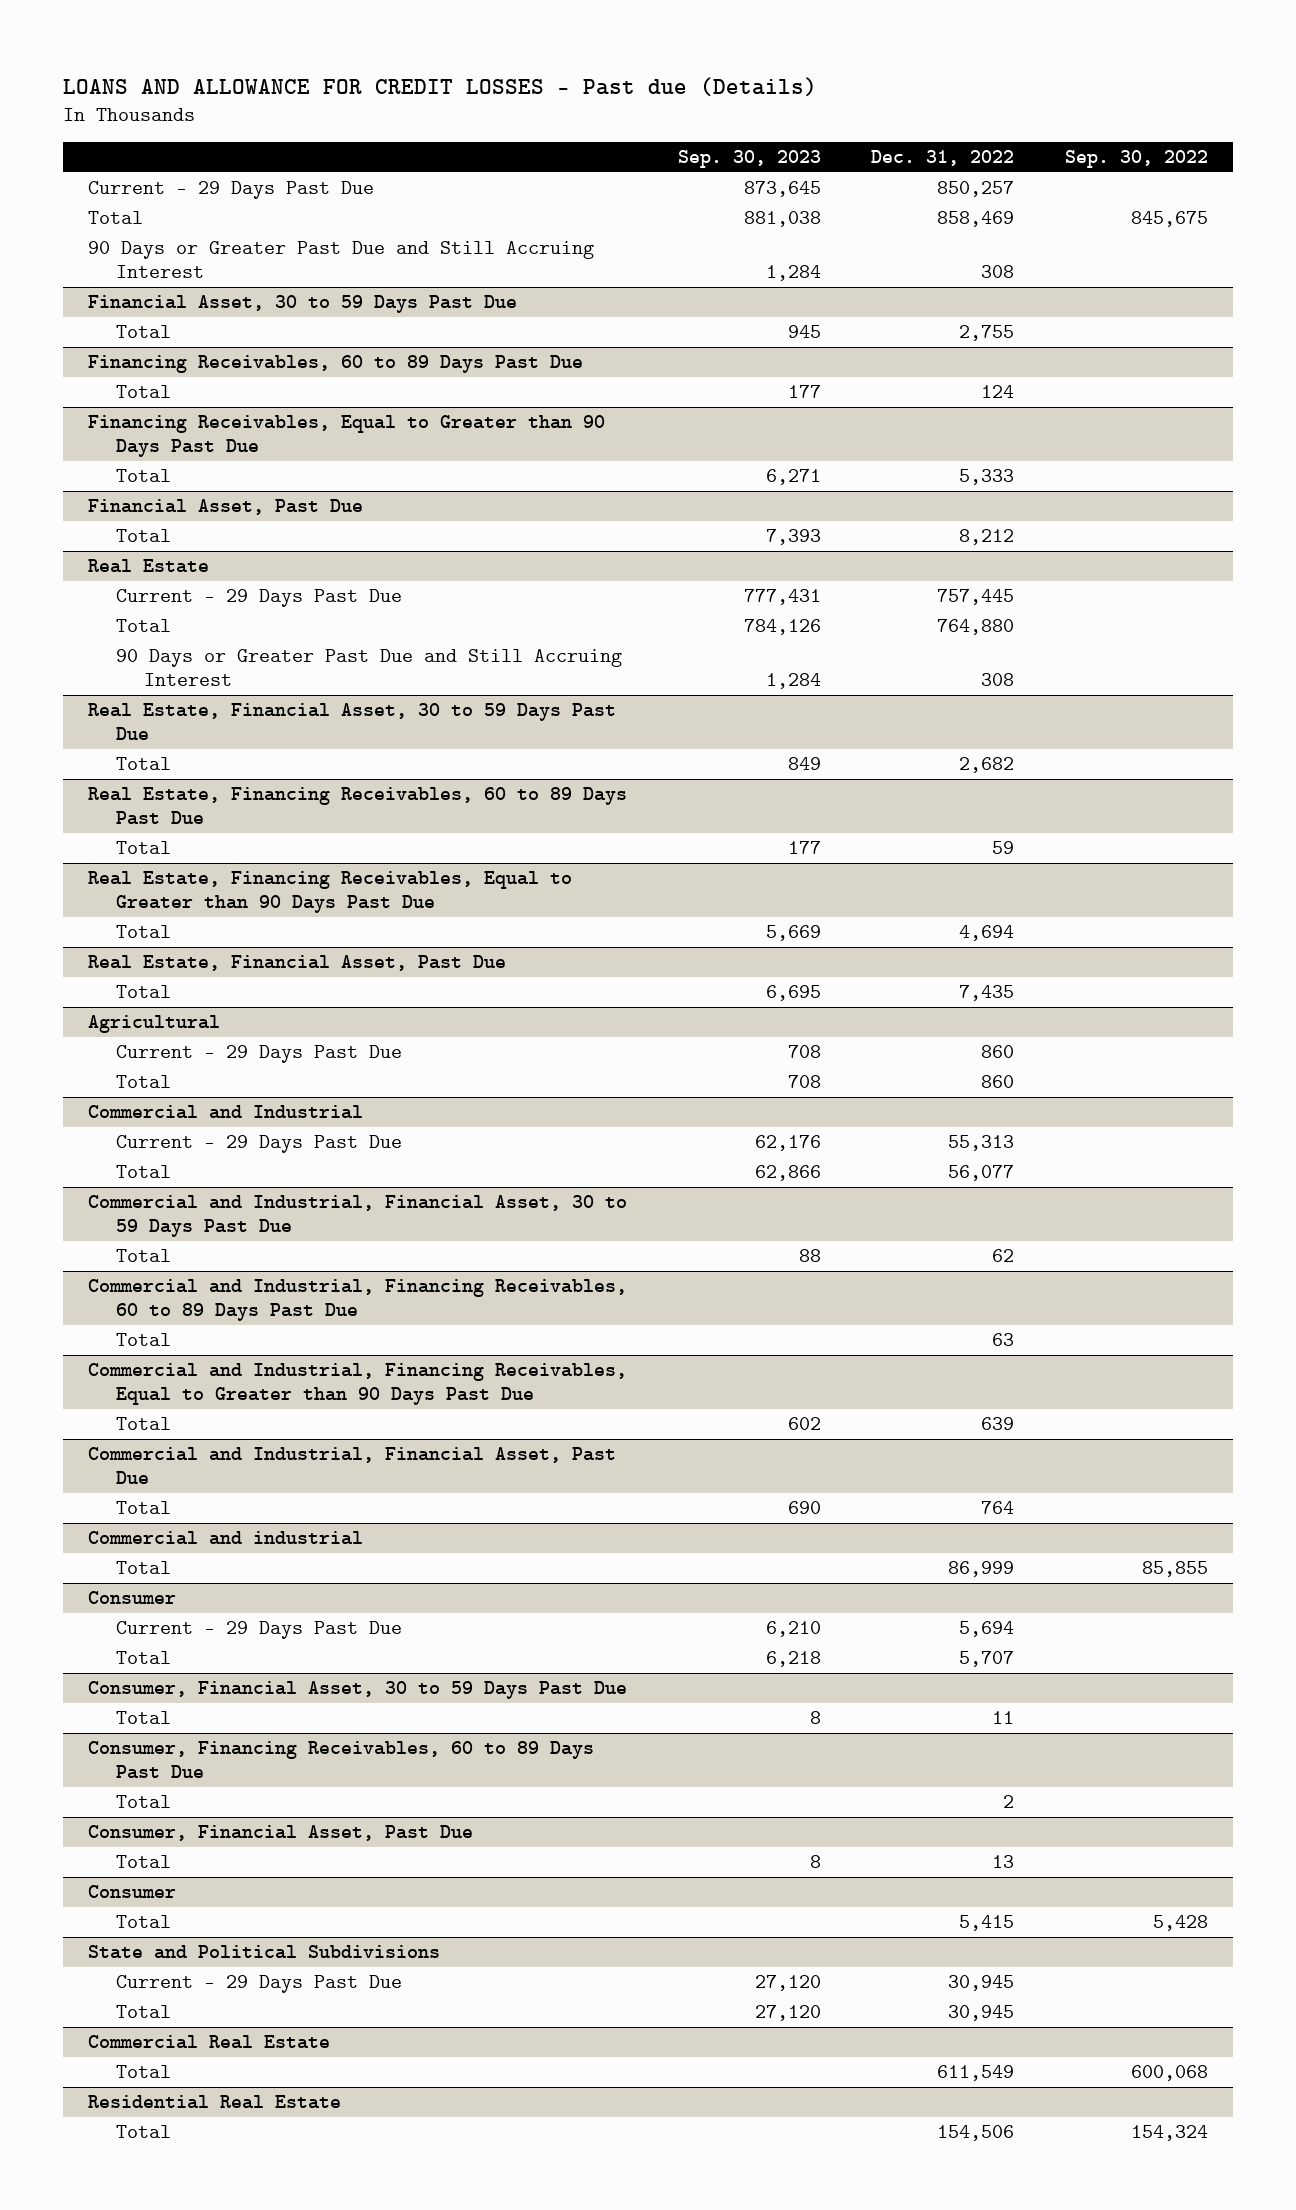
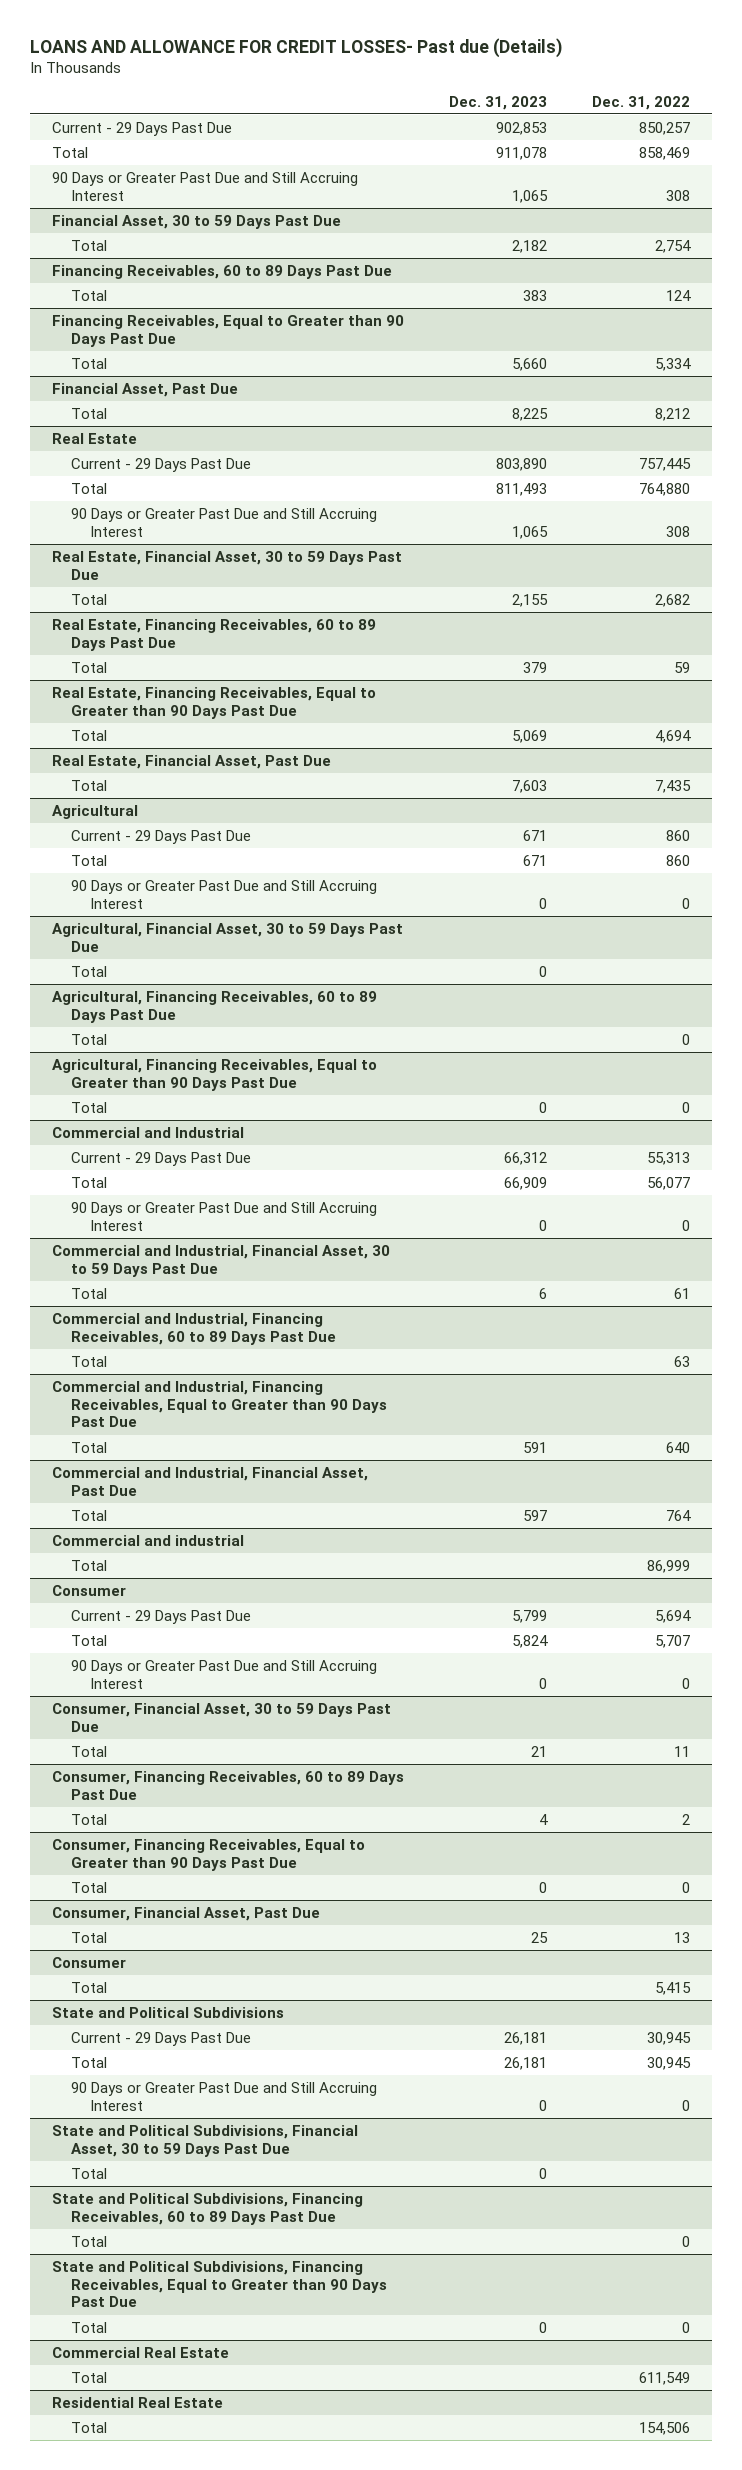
[62,77,817,97] LOANS AND ALLOWANCE FOR CREDIT LOSSES - Past due (Details) -> [29,38,562,59] LOANS AND ALLOWANCE FOR CREDIT LOSSES- Past due (Details)
[677,149,821,168] Sep. 30, 2023 -> none
[1064,149,1208,168] Sep. 30, 2022 -> none
none -> [448,95,547,110] Dec. 31, 2023
[959,325,1015,342] 2,755 -> [654,240,691,254] 2,754
[959,469,1015,486] 5,333 -> [654,358,691,372] 5,334
none -> [71,880,378,909] 90 Days or Greater Past Due and Still Accruing Interest
none -> [51,923,403,952] Agricultural, Financial Asset, 30 to 59 Days Past Due
none -> [71,966,108,978] Total
none -> [51,991,377,1023] Agricultural, Financing Receivables, 60 to 89 Days Past Due
none -> [71,1034,108,1046] Total
none -> [51,1059,377,1091] Agricultural, Financing Receivables, Equal to Greater than 90 Days Past Due
none -> [71,1102,108,1114] Total
none -> [71,1202,378,1231] 90 Days or Greater Past Due and Still Accruing Interest
[992,1249,1015,1263] 62 -> [673,1288,690,1300] 61
[981,1417,1015,1431] 639 -> [665,1442,690,1454] 640
none -> [71,1660,378,1689] 90 Days or Greater Past Due and Still Accruing Interest
none -> [51,1839,365,1871] Consumer, Financing Receivables, Equal to Greater than 90 Days Past Due
none -> [71,1882,108,1894] Total
none -> [71,2082,378,2111] 90 Days or Greater Past Due and Still Accruing Interest
none -> [51,2125,358,2157] State and Political Subdivisions, Financial Asset, 30 to 59 Days Past Due
none -> [71,2168,108,2180] Total
none -> [51,2193,363,2225] State and Political Subdivisions, Financing Receivables, 60 to 89 Days Past Due
none -> [71,2236,108,2248] Total
none -> [51,2261,388,2308] State and Political Subdivisions, Financing Receivables, Equal to Greater than 90 Days Past Due
none -> [71,2322,108,2334] Total

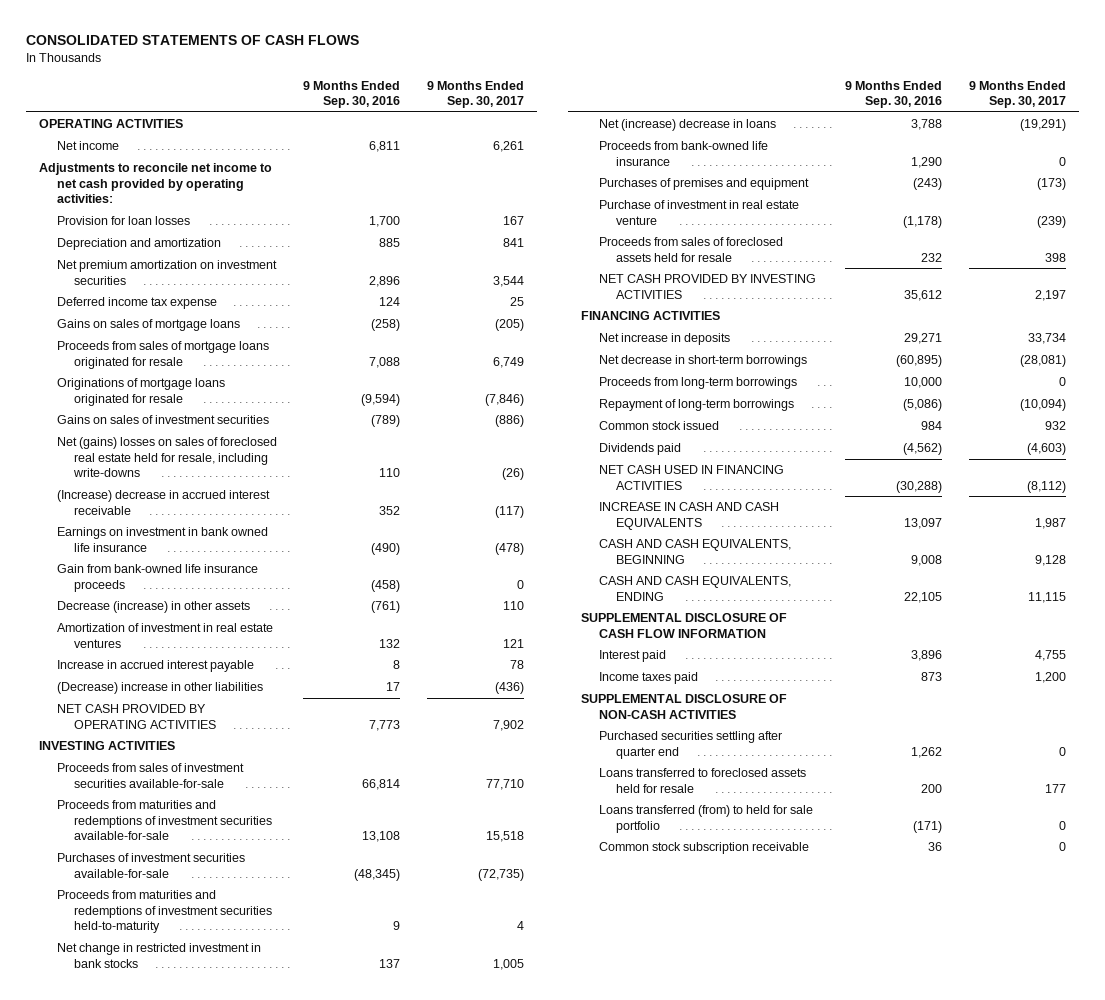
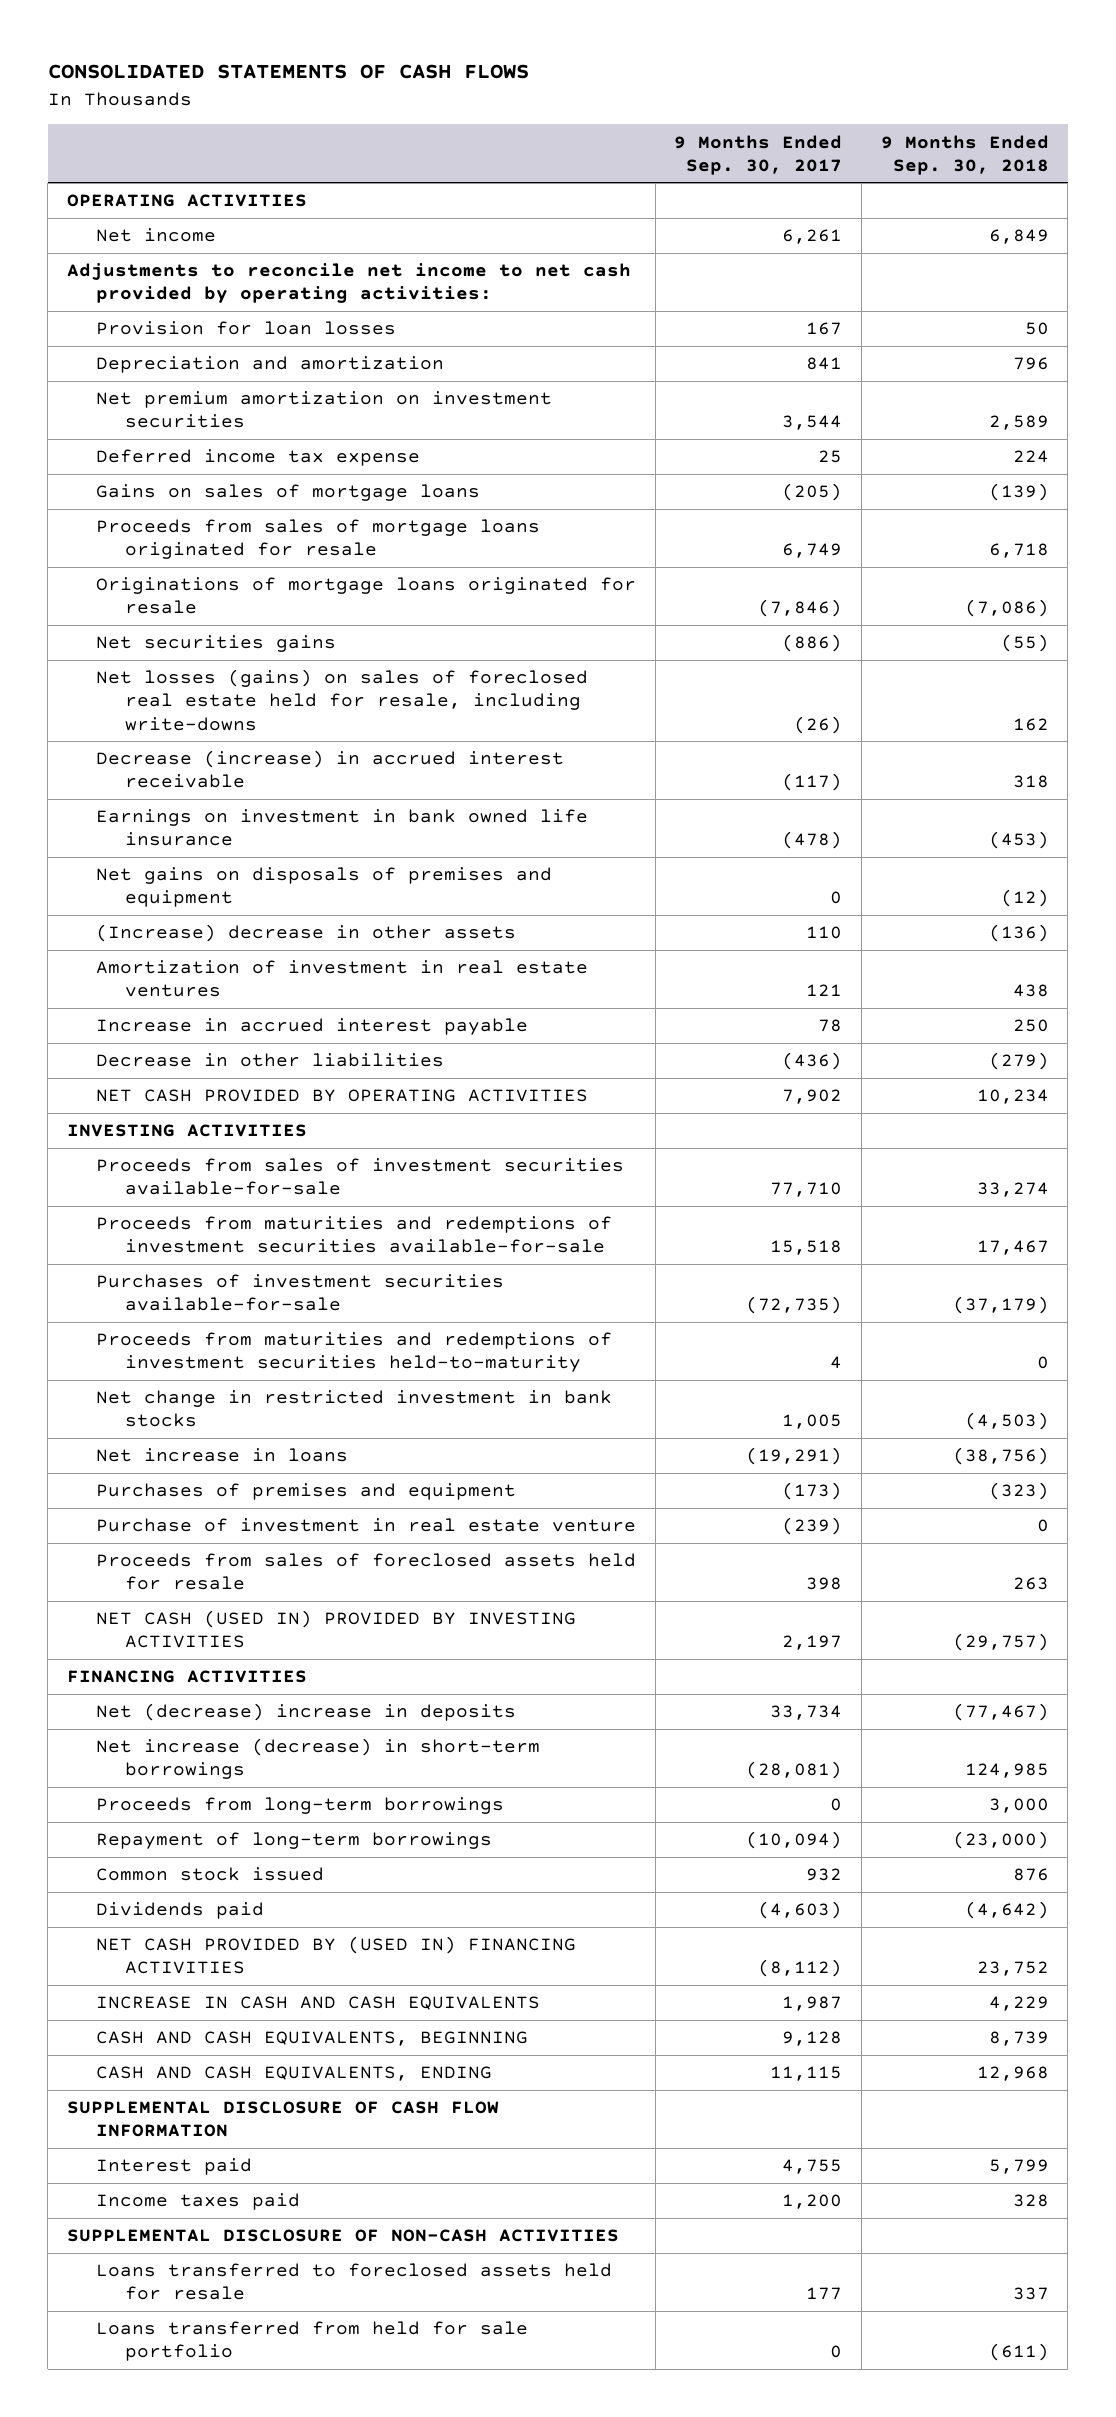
[303,80,401,108] 9 Months Ended Sep. 30, 2016 -> none
none -> [880,134,1049,175] 9 Months Ended Sep. 30, 2018
[56,415,269,425] Gains on sales of investment securities -> [95,635,336,653] Net securities gains
[56,437,277,477] Net (gains) losses on sales of foreclosed real estate held for resale, including write-downs -> [95,669,588,731] Net losses (gains) on sales of foreclosed real estate held for resale, including write-downs
[56,490,270,515] (Increase) decrease in accrued interest receivable -> [95,750,564,789] Decrease (increase) in accrued interest receivable
[56,564,258,592] Gain from bank-owned life insurance proceeds -> none
none -> [95,867,552,908] Net gains on disposals of premises and equipment
[56,601,250,614] Decrease (increase) in other assets -> [95,924,516,943] (Increase) decrease in other assets
[56,682,263,695] (Decrease) increase in other liabilities -> [95,1053,444,1068] Decrease in other liabilities
[598,141,768,166] Proceeds from bank-owned life insurance -> none
[598,119,776,132] Net (increase) decrease in loans -> [95,1448,348,1463] Net increase in loans
[598,274,816,299] NET CASH PROVIDED BY INVESTING ACTIVITIES -> [95,1610,576,1649] NET CASH (USED IN) PROVIDED BY INVESTING ACTIVITIES
[598,333,730,346] Net increase in deposits -> [95,1703,516,1722] Net (decrease) increase in deposits
[598,355,807,368] Net decrease in short-term borrowings -> [95,1738,540,1780] Net increase (decrease) in short-term borrowings
[598,465,784,490] NET CASH USED IN FINANCING ACTIVITIES -> [95,1936,576,1975] NET CASH PROVIDED BY (USED IN) FINANCING ACTIVITIES
[598,731,782,759] Purchased securities settling after quarter end -> none
[598,842,809,855] Common stock subscription receivable -> none
[598,805,813,833] Loans transferred (from) to held for sale portfolio -> [95,2321,528,2362] Loans transferred from held for sale portfolio

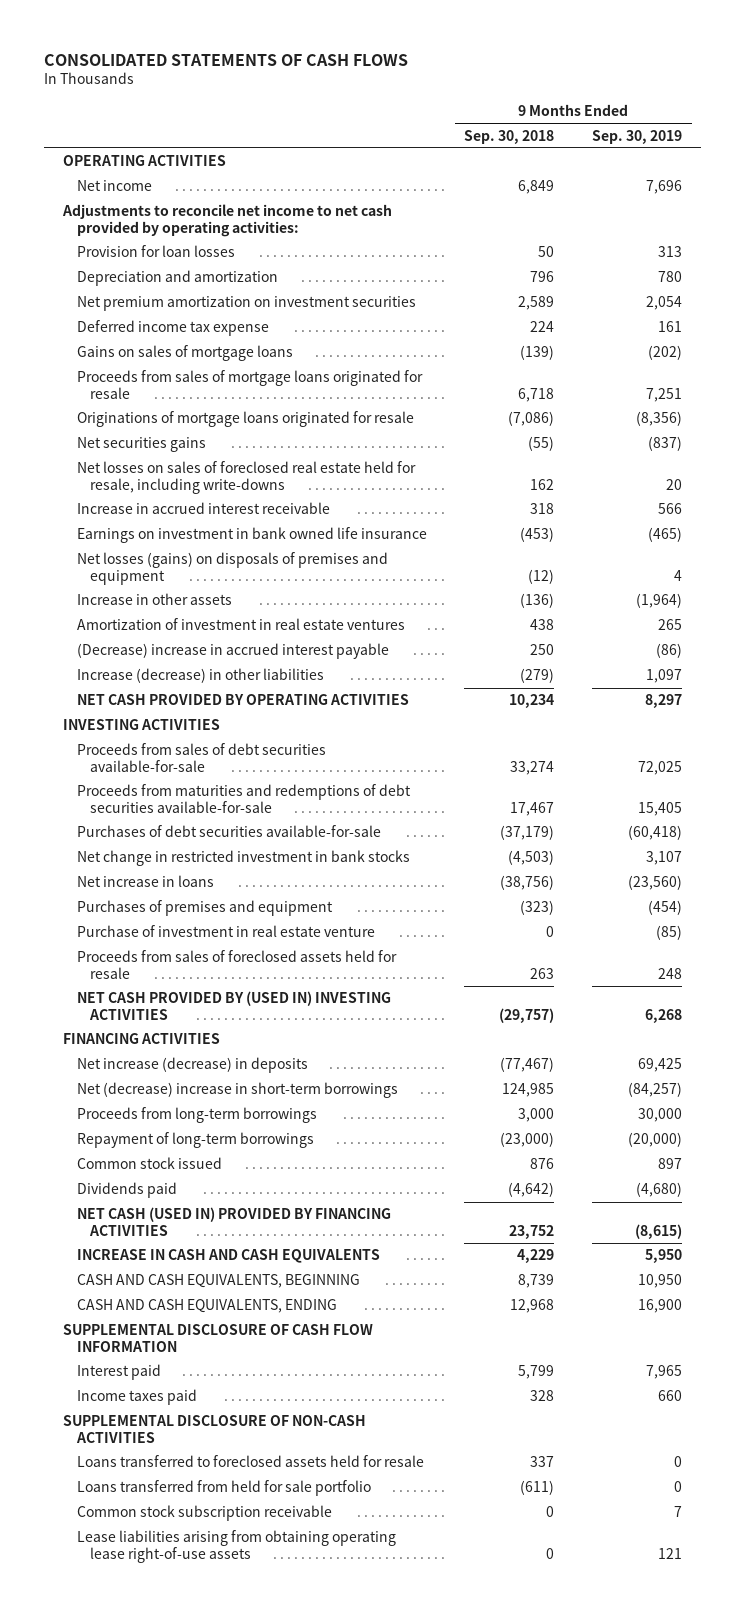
[674,134,843,175] 9 Months Ended Sep. 30, 2017 -> none
none -> [592,129,683,144] Sep. 30, 2019
[95,669,588,731] Net losses (gains) on sales of foreclosed real estate held for resale, including write-downs -> [76,461,416,494] Net losses on sales of foreclosed real estate held for resale, including write-downs
[95,750,564,789] Decrease (increase) in accrued interest receivable -> [76,502,330,515] Increase in accrued interest receivable
[95,867,552,908] Net gains on disposals of premises and equipment -> [76,552,388,585] Net losses (gains) on disposals of premises and equipment
[95,924,516,943] (Increase) decrease in other assets -> [76,593,232,606] Increase in other assets
[95,1018,528,1036] Increase in accrued interest payable -> [76,643,389,660] (Decrease) increase in accrued interest payable
[95,1053,444,1068] Decrease in other liabilities -> [76,668,324,684] Increase (decrease) in other liabilities
[95,1332,612,1373] Proceeds from maturities and redemptions of investment securities held-to-maturity -> none
[95,1158,624,1196] Proceeds from sales of investment securities available-for-sale -> [76,743,326,772] Proceeds from sales of debt securities available-for-sale
[95,1216,612,1254] Proceeds from maturities and redemptions of investment securities available-for-sale -> [76,784,411,813] Proceeds from maturities and redemptions of debt securities available-for-sale
[95,1274,504,1312] Purchases of investment securities available-for-sale -> [76,825,381,838] Purchases of debt securities available-for-sale
[95,1610,576,1649] NET CASH (USED IN) PROVIDED BY INVESTING ACTIVITIES -> [76,991,391,1020] NET CASH PROVIDED BY (USED IN) INVESTING ACTIVITIES
[95,1703,516,1722] Net (decrease) increase in deposits -> [76,1057,308,1074] Net increase (decrease) in deposits
[95,1738,540,1780] Net increase (decrease) in short-term borrowings -> [76,1082,398,1099] Net (decrease) increase in short-term borrowings
[95,1936,576,1975] NET CASH PROVIDED BY (USED IN) FINANCING ACTIVITIES -> [76,1207,391,1236] NET CASH (USED IN) PROVIDED BY FINANCING ACTIVITIES
none -> [76,1505,332,1522] Common stock subscription receivable
none -> [76,1530,396,1563] Lease liabilities arising from obtaining operating lease right-of-use assets

